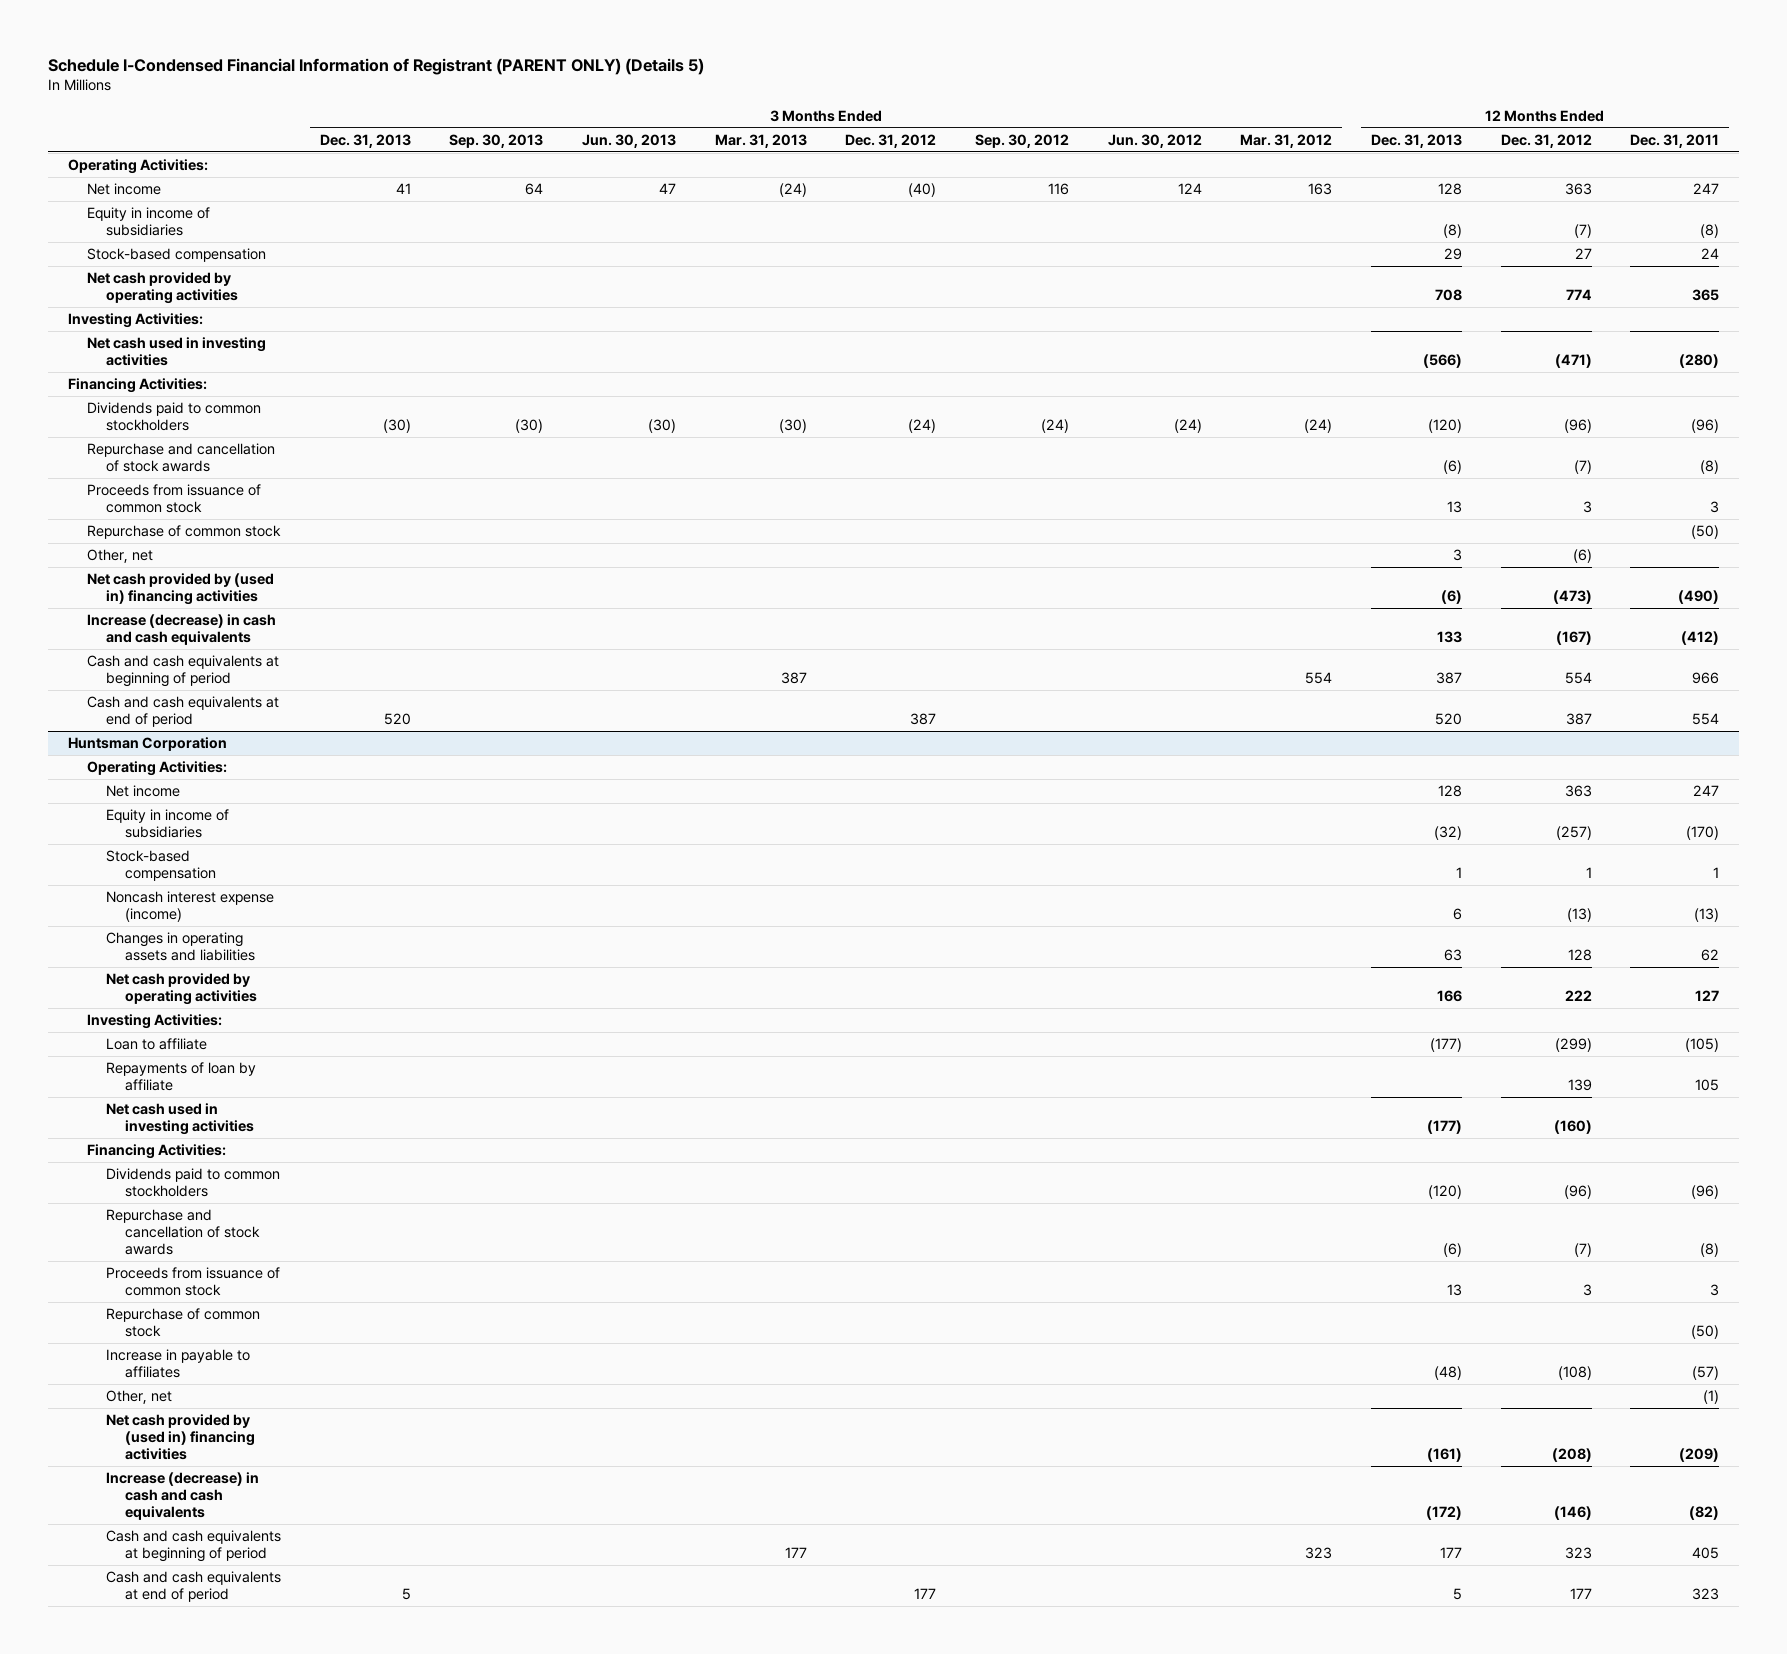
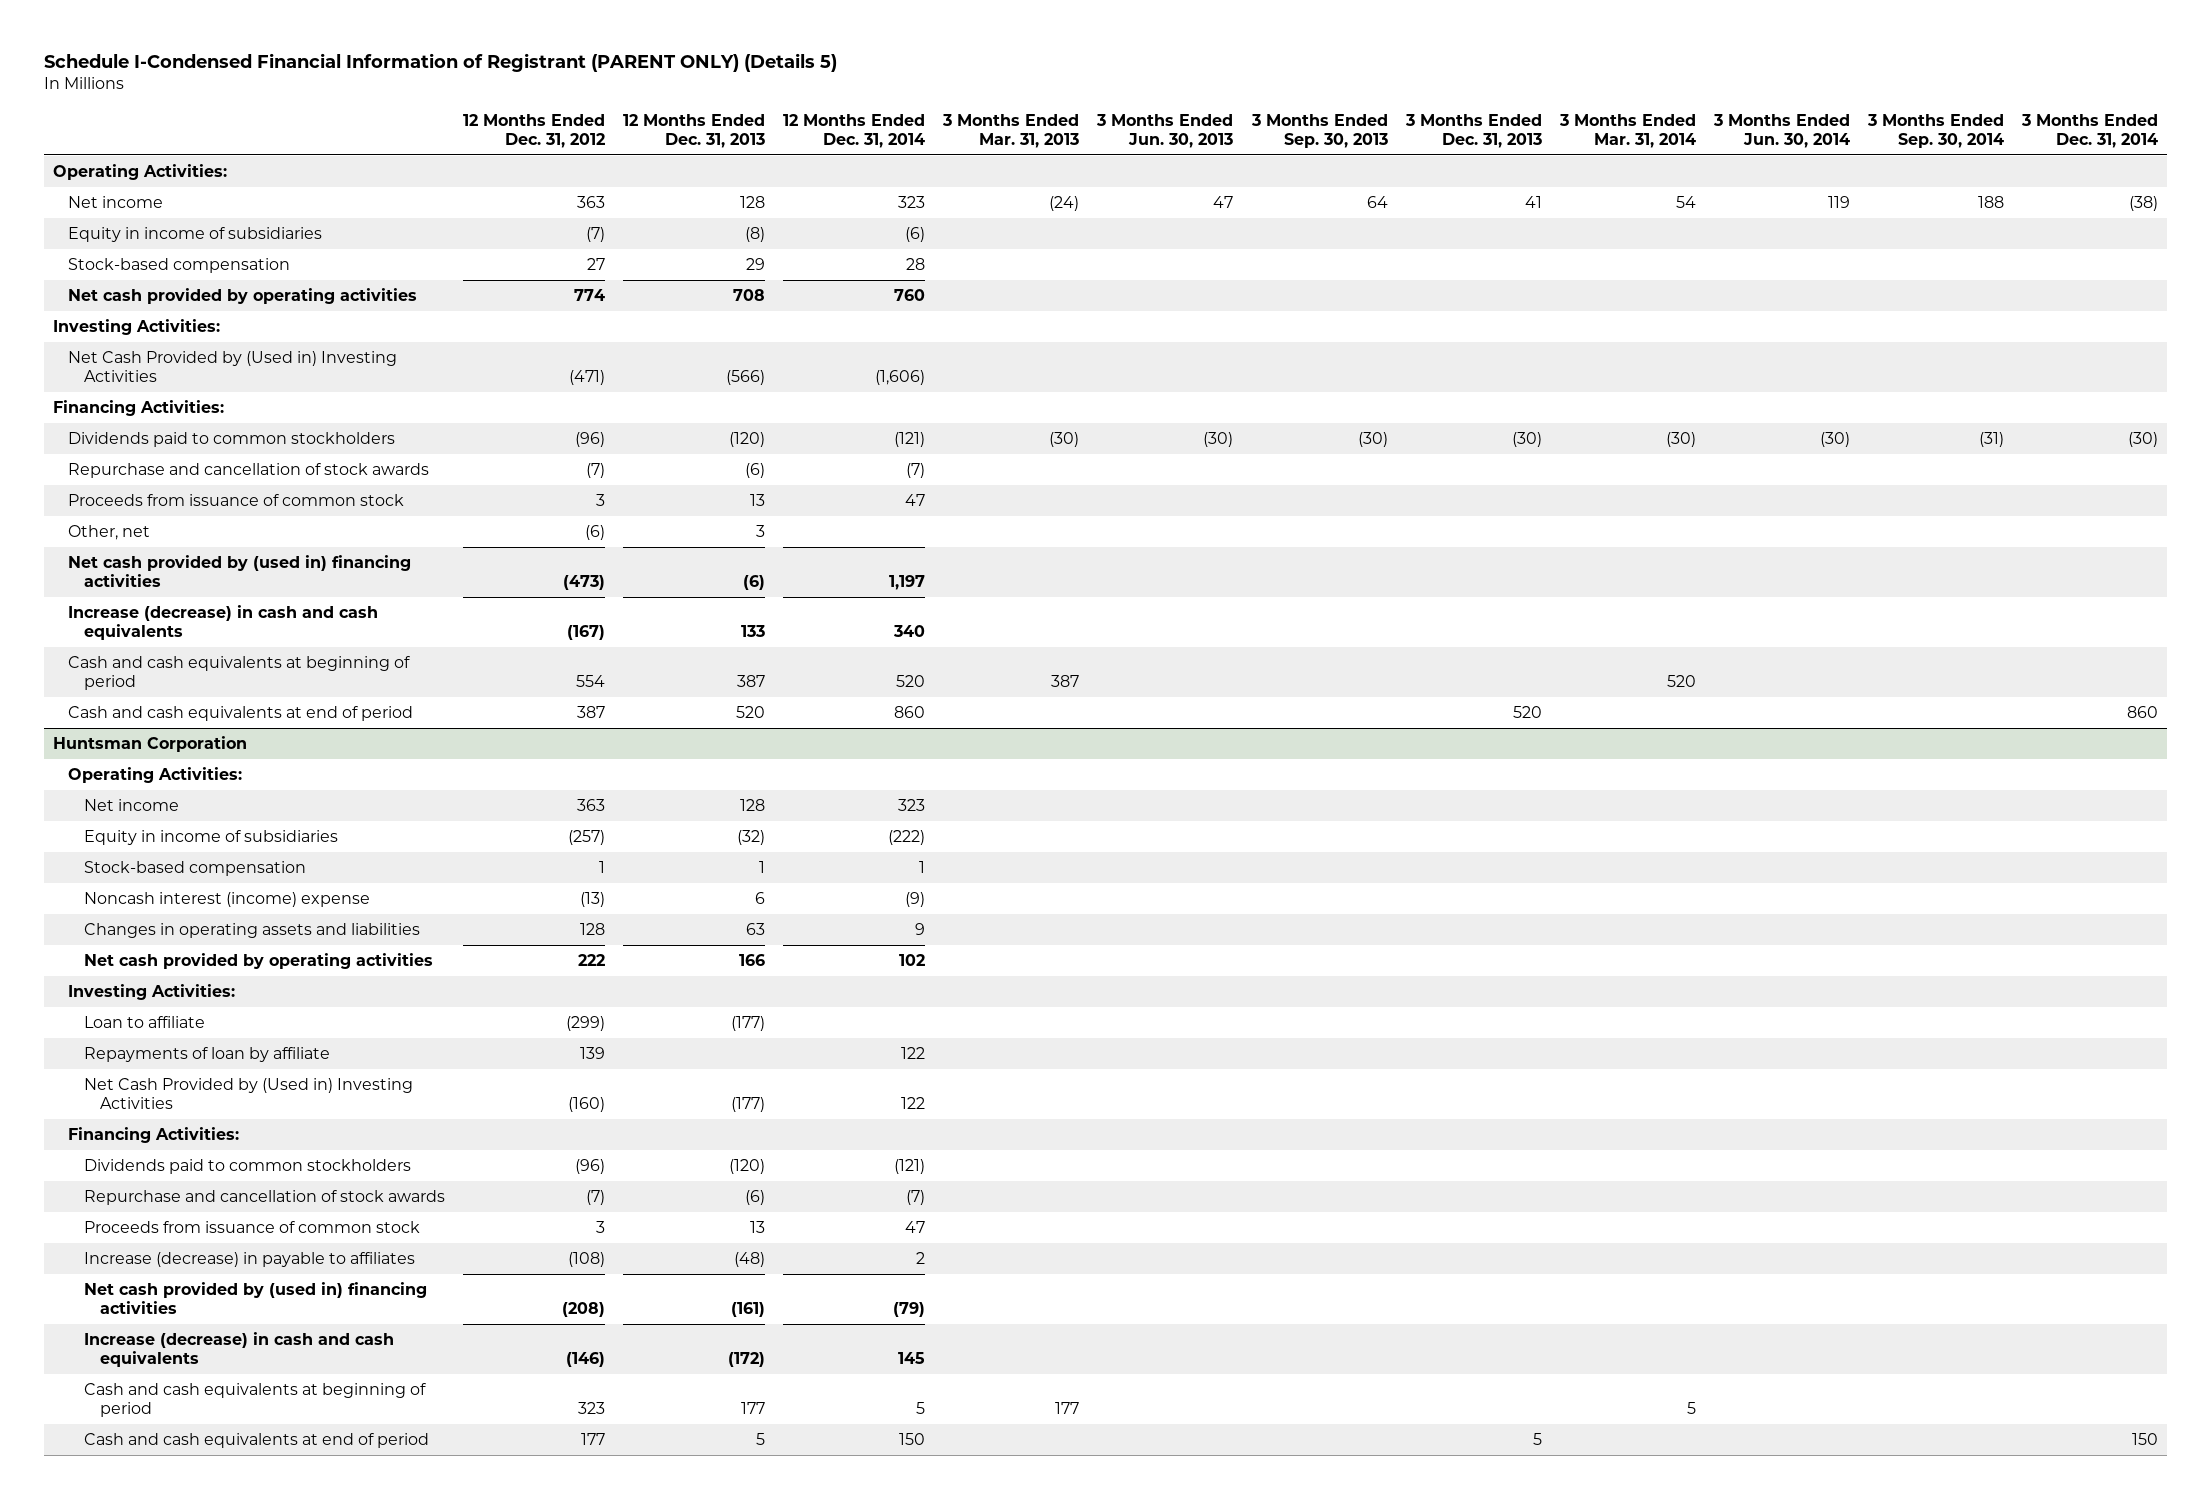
[845,133,937,148] Dec. 31, 2012 -> none
[975,133,1070,148] Sep. 30, 2012 -> none
[1107,133,1202,148] Jun. 30, 2012 -> none
[1240,133,1333,148] Mar. 31, 2012 -> none
[1630,133,1720,148] Dec. 31, 2011 -> none
none -> [783,114,926,148] 12 Months Ended Dec. 31, 2014
none -> [1558,114,1696,148] 3 Months Ended Mar. 31, 2014
none -> [1712,114,1850,148] 3 Months Ended Jun. 30, 2014
none -> [1866,114,2004,148] 3 Months Ended Sep. 30, 2014
none -> [2021,114,2159,148] 3 Months Ended Dec. 31, 2014
[86,336,266,366] Net cash used in investing activities -> [68,351,398,382] Net Cash Provided by (Used in) Investing Activities
[86,524,281,539] Repurchase of common stock -> none
[106,890,275,922] Noncash interest expense (income) -> [83,892,370,908] Noncash interest (income) expense
[106,1102,255,1135] Net cash used in investing activities -> [83,1078,413,1109] Net Cash Provided by (Used in) Investing Activities
[106,1307,261,1337] Repurchase of common stock -> none
[106,1389,173,1404] Other, net -> none
[106,1348,251,1378] Increase in payable to affiliates -> [83,1252,415,1268] Increase (decrease) in payable to affiliates

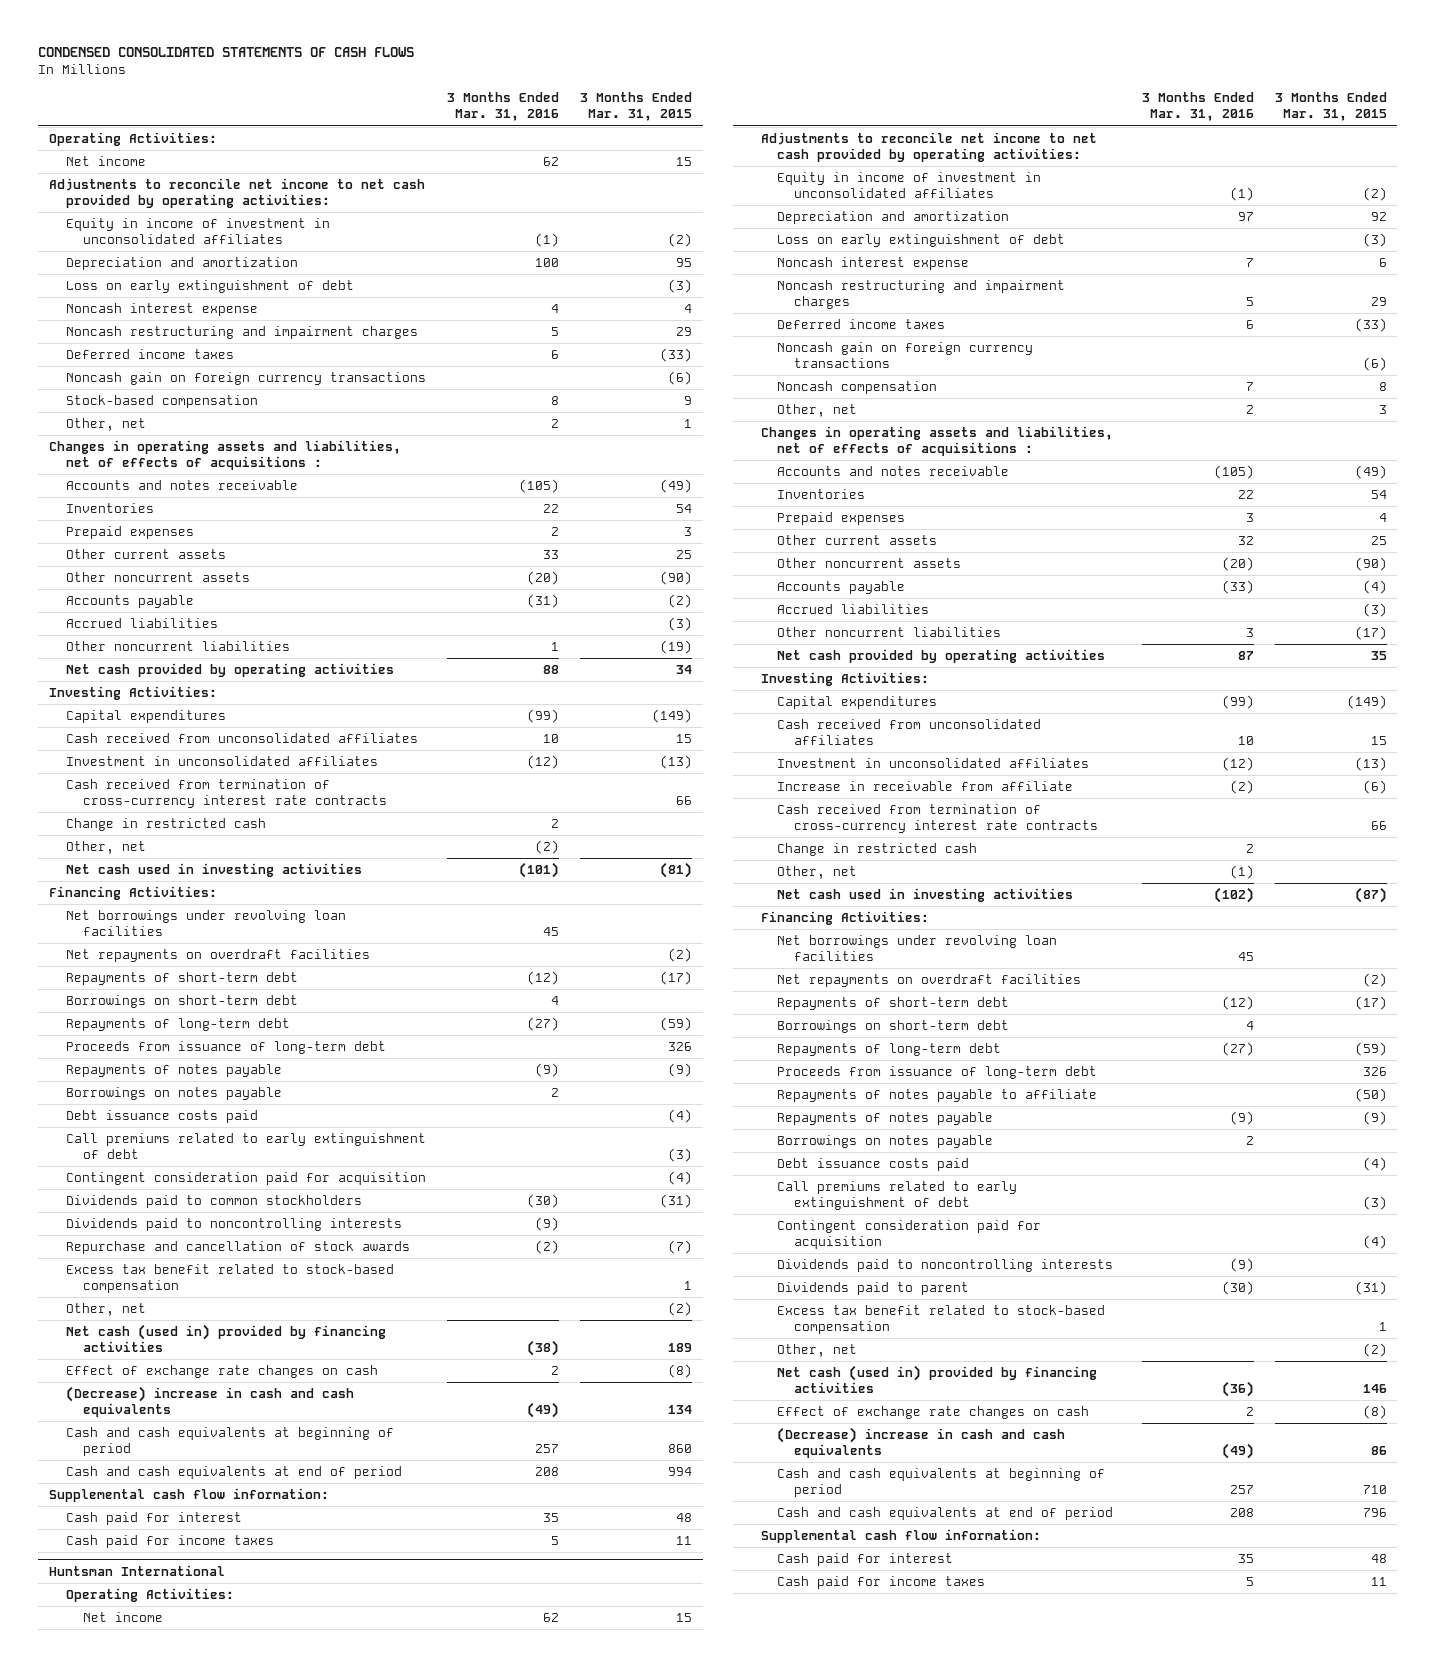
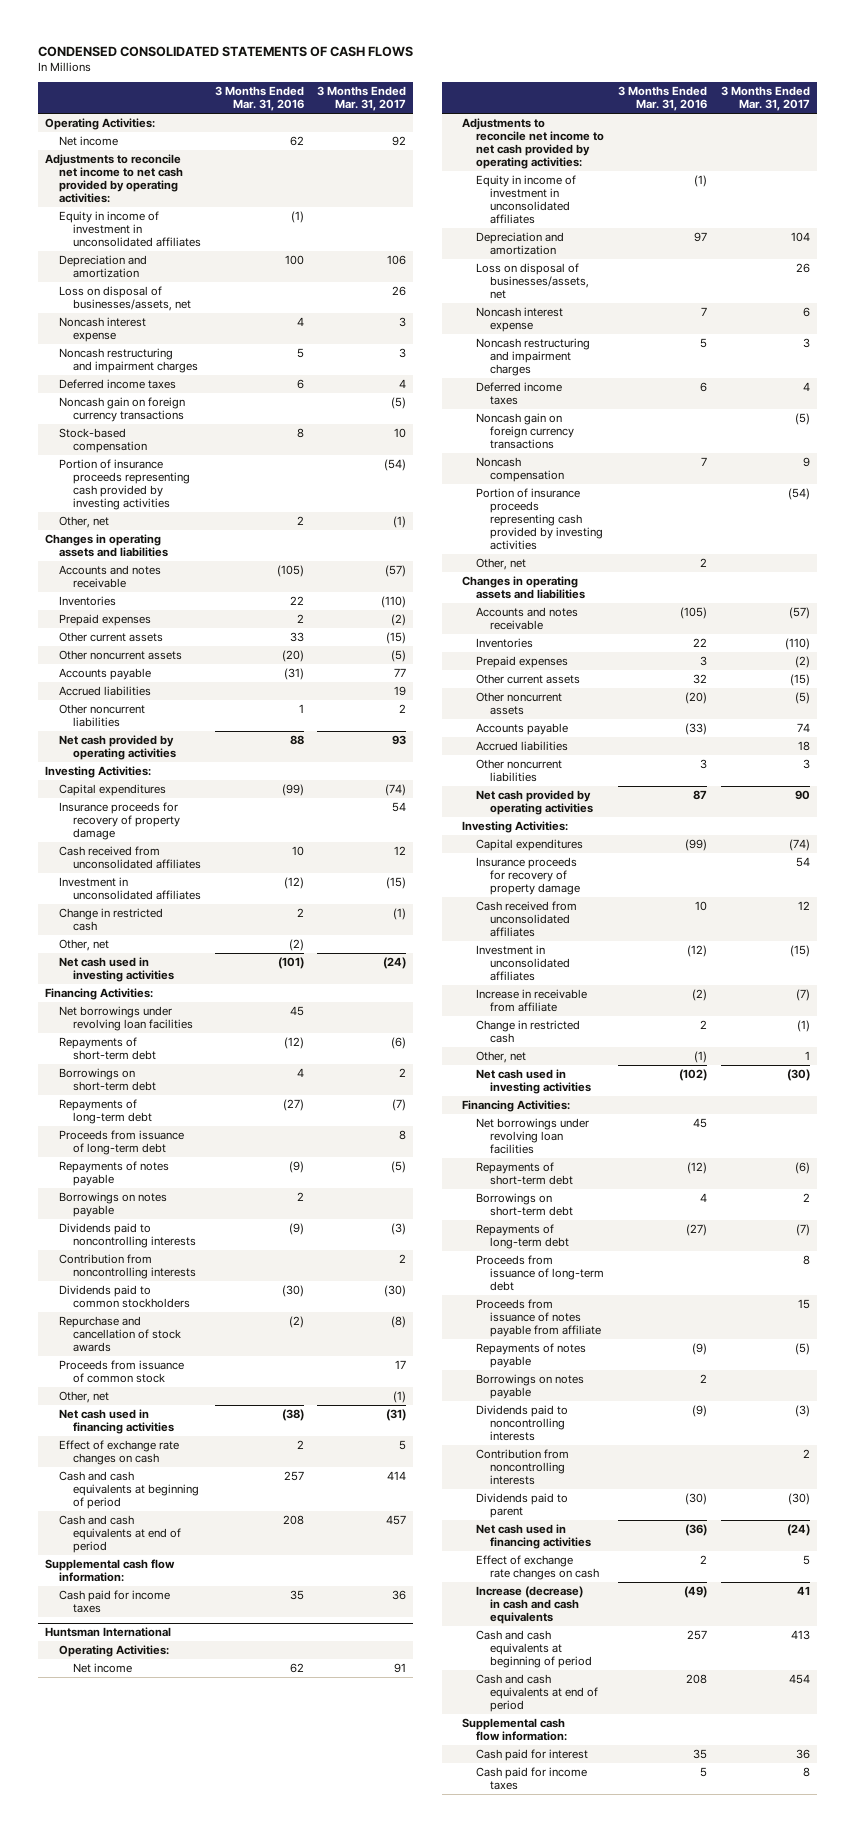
[579,92,692,122] 3 Months Ended Mar. 31, 2015 -> none
none -> [317,86,407,112] 3 Months Ended Mar. 31, 2017
[65,280,354,294] Loss on early extinguishment of debt -> none
none -> [58,285,191,312] Loss on disposal of businesses/assets, net
none -> [58,458,190,511] Portion of insurance proceeds representing cash provided by investing activities
[48,440,401,470] Changes in operating assets and liabilities, net of effects of acquisitions : -> [45,533,168,558] Changes in operating assets and liabilities
none -> [58,801,180,841] Insurance proceeds for recovery of property damage
[65,779,387,808] Cash received from termination of cross-currency interest rate contracts -> none
[65,949,370,963] Net repayments on overdraft facilities -> none
[65,1110,258,1124] Debt issuance costs paid -> none
[65,1133,426,1159] Call premiums related to early extinguishment of debt -> none
[65,1172,426,1186] Contingent consideration paid for acquisition -> none
none -> [58,1253,196,1280] Contribution from noncontrolling interests
[65,1195,362,1209] Dividends paid to common stockholders -> [58,1284,190,1309] Dividends paid to common stockholders
[65,1264,394,1293] Excess tax benefit related to stock-based compensation -> none
none -> [58,1359,184,1384] Proceeds from issuance of common stock
[65,1324,386,1352] Net cash (used in) provided by financing activities -> [58,1408,174,1435] Net cash used in financing activities
[65,1386,354,1417] (Decrease) increase in cash and cash equivalents -> none
[65,1512,242,1526] Cash paid for interest -> none
[550,1536,559,1546] 5 -> [289,1589,304,1600] 35
[777,234,1066,248] Loss on early extinguishment of debt -> none
none -> [476,262,590,300] Loss on disposal of businesses/assets, net
none -> [476,487,604,551] Portion of insurance proceeds representing cash provided by investing activities
[760,426,1113,456] Changes in operating assets and liabilities, net of effects of acquisitions : -> [462,575,586,600] Changes in operating assets and liabilities
none -> [476,856,581,896] Insurance proceeds for recovery of property damage
[777,804,1099,833] Cash received from termination of cross-currency interest rate contracts -> none
[777,974,1082,988] Net repayments on overdraft facilities -> none
[777,1089,1098,1103] Repayments of notes payable to affiliate -> none
none -> [476,1298,602,1338] Proceeds from issuance of notes payable from affiliate
[777,1158,970,1172] Debt issuance costs paid -> none
[777,1181,1018,1210] Call premiums related to early extinguishment of debt -> none
[777,1220,1042,1249] Contingent consideration paid for acquisition -> none
none -> [476,1448,570,1486] Contribution from noncontrolling interests
[777,1305,1106,1334] Excess tax benefit related to stock-based compensation -> none
[777,1344,858,1358] Other, net -> none
[777,1365,1098,1393] Net cash (used in) provided by financing activities -> [476,1523,592,1550] Net cash used in financing activities
[777,1427,1066,1458] (Decrease) increase in cash and cash equivalents -> [476,1585,584,1625] Increase (decrease) in cash and cash equivalents

